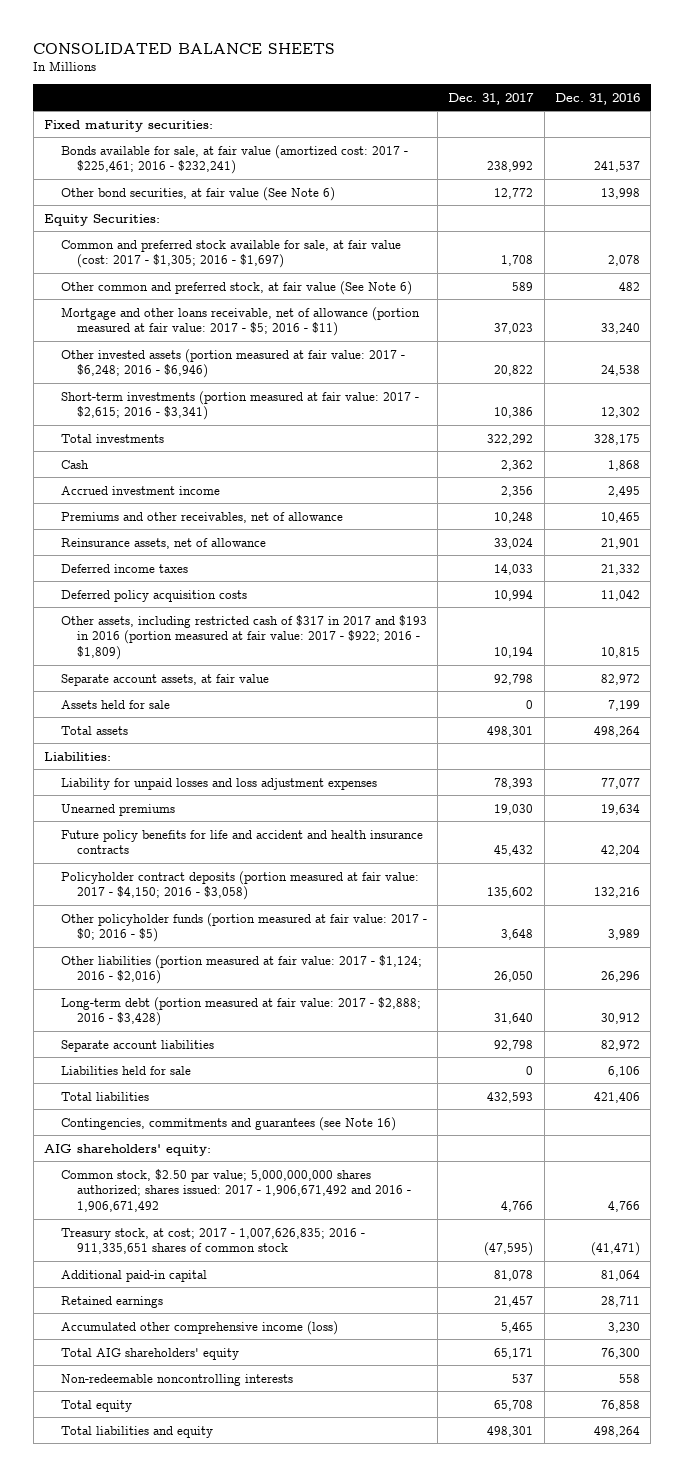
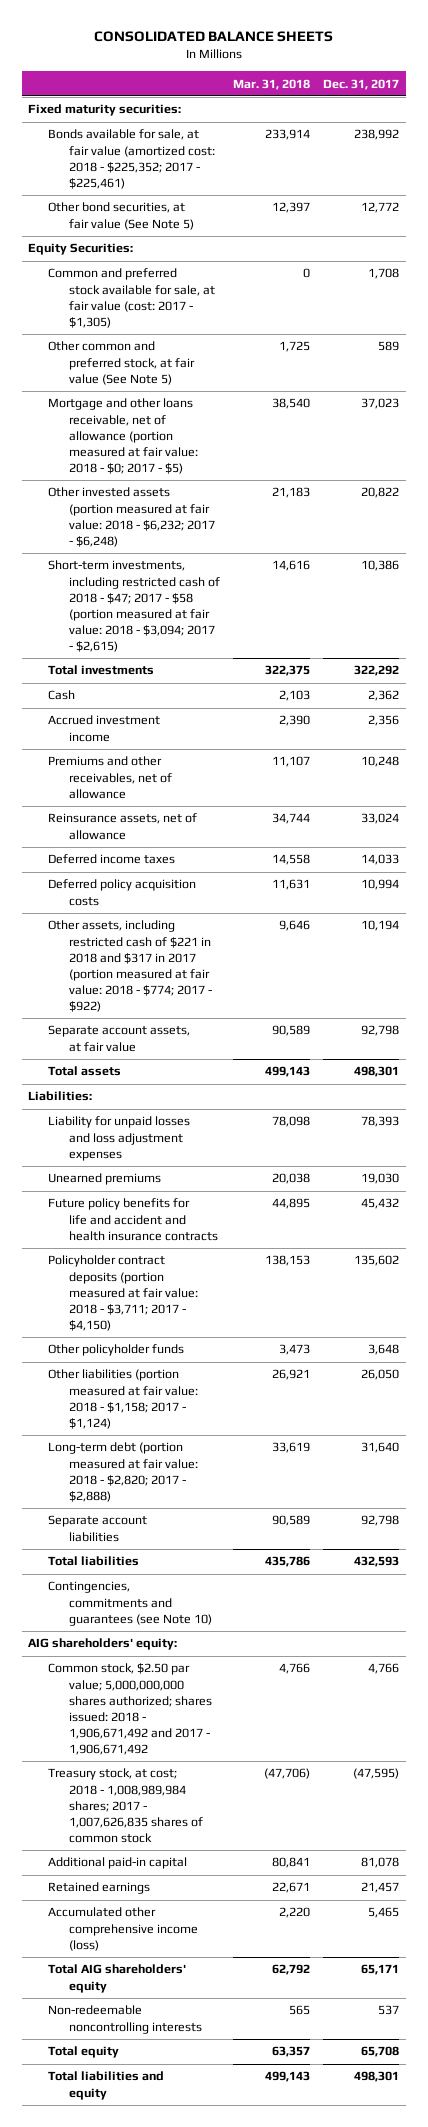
[554,92,640,105] Dec. 31, 2016 -> none
none -> [232,78,310,90] Mar. 31, 2018
[60,144,408,175] Bonds available for sale, at fair value (amortized cost: 2017 - $225,461; 2016 - $232,241) -> [48,129,215,189] Bonds available for sale, at fair value (amortized cost: 2018 - $225,352; 2017 - $225,461)
[60,186,335,201] Other bond securities, at fair value (See Note 6) -> [48,202,194,230] Other bond securities, at fair value (See Note 5)
[60,239,401,269] Common and preferred stock available for sale, at fair value (cost: 2017 - $1,305; 2016 - $1,697) -> [48,268,215,328] Common and preferred stock available for sale, at fair value (cost: 2017 - $1,305)
[60,280,412,295] Other common and preferred stock, at fair value (See Note 6) -> [48,341,195,385] Other common and preferred stock, at fair value (See Note 5)
[60,306,420,337] Mortgage and other loans receivable, net of allowance (portion measured at fair value: 2017 - $5; 2016 - $11) -> [48,398,198,474] Mortgage and other loans receivable, net of allowance (portion measured at fair value: 2018 - $0; 2017 - $5)
[60,348,405,379] Other invested assets (portion measured at fair value: 2017 - $6,248; 2016 - $6,946) -> [48,487,215,547] Other invested assets (portion measured at fair value: 2018 - $6,232; 2017 - $6,248)
[60,390,419,421] Short-term investments (portion measured at fair value: 2017 - $2,615; 2016 - $3,341) -> [48,560,220,652] Short-term investments, including restricted cash of 2018 - $47; 2017 - $58 (portion measured at fair value: 2018 - $3,094; 2017 - $2,615)
[60,614,427,661] Other assets, including restricted cash of $317 in 2017 and $193 in 2016 (portion measured at fair value: 2017 - $922; 2016 - $1,809) -> [48,920,212,1012] Other assets, including restricted cash of $221 in 2018 and $317 in 2017 (portion measured at fair value: 2018 - $774; 2017 - $922)
[60,699,170,709] Assets held for sale -> none
[60,870,419,901] Policyholder contract deposits (portion measured at fair value: 2017 - $4,150; 2016 - $3,058) -> [48,1255,198,1331] Policyholder contract deposits (portion measured at fair value: 2018 - $3,711; 2017 - $4,150)
[60,912,427,943] Other policyholder funds (portion measured at fair value: 2017 - $0; 2016 - $5) -> [48,1344,185,1357] Other policyholder funds
[60,954,422,985] Other liabilities (portion measured at fair value: 2017 - $1,124; 2016 - $2,016) -> [48,1369,198,1429] Other liabilities (portion measured at fair value: 2018 - $1,158; 2017 - $1,124)
[60,996,421,1027] Long-term debt (portion measured at fair value: 2017 - $2,888; 2016 - $3,428) -> [48,1442,198,1502] Long-term debt (portion measured at fair value: 2018 - $2,820; 2017 - $2,888)
[60,1065,191,1075] Liabilities held for sale -> none
[60,1116,396,1131] Contingencies, commitments and guarantees (see Note 16) -> [48,1581,212,1626] Contingencies, commitments and guarantees (see Note 10)
[60,1168,411,1213] Common stock, $2.50 par value; 5,000,000,000 shares authorized; shares issued: 2017 - 1,906,671,492 and 2016 - 1,906,671,492 -> [48,1663,212,1755] Common stock, $2.50 par value; 5,000,000,000 shares authorized; shares issued: 2018 - 1,906,671,492 and 2017 - 1,906,671,492
[60,1227,365,1255] Treasury stock, at cost; 2017 - 1,007,626,835; 2016 - 911,335,651 shares of common stock -> [48,1768,203,1843] Treasury stock, at cost; 2018 - 1,008,989,984 shares; 2017 - 1,007,626,835 shares of common stock

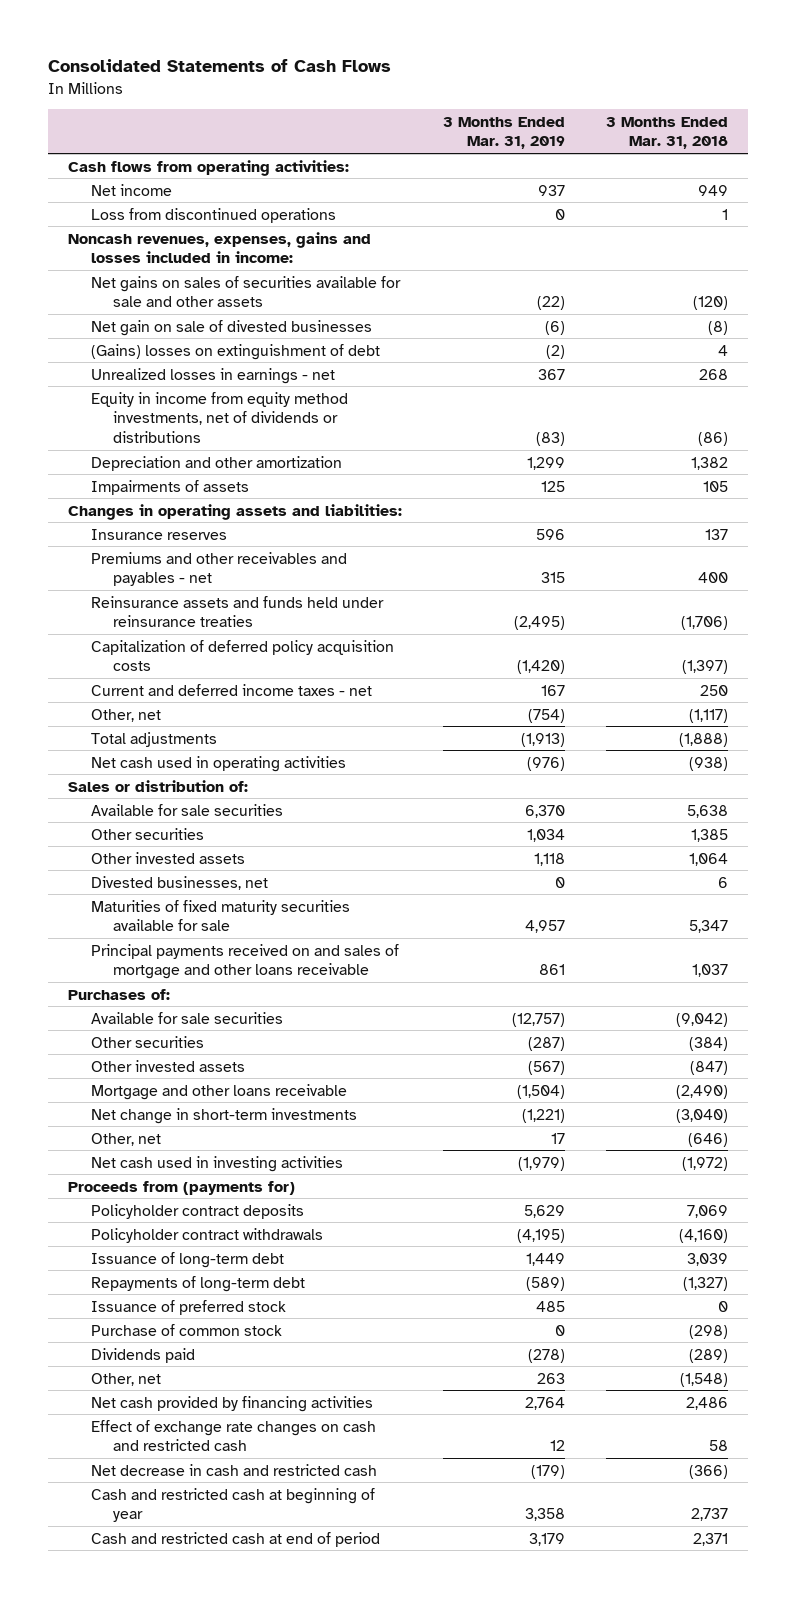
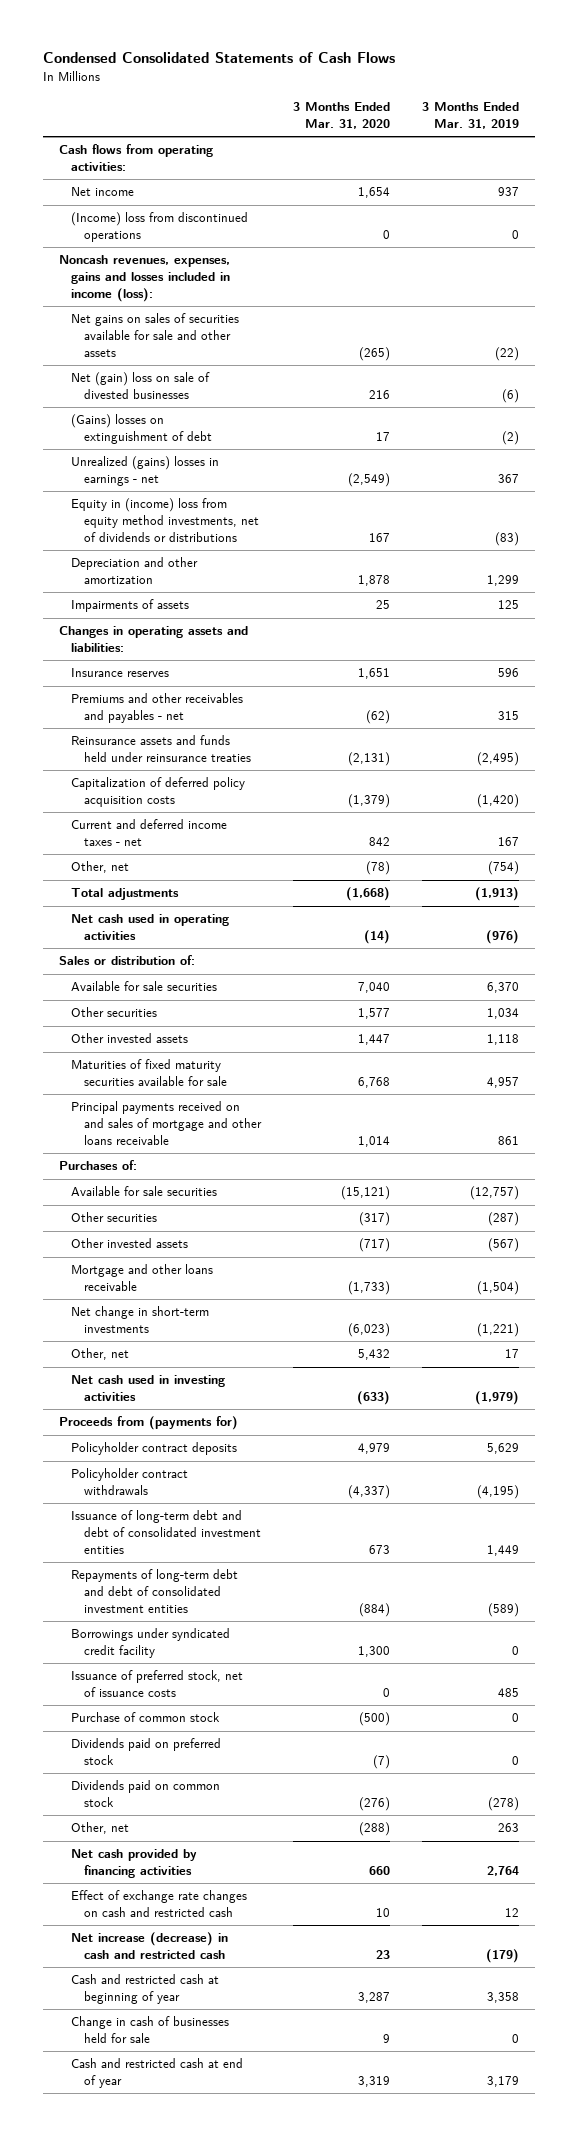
[48,59,392,73] Consolidated Statements of Cash Flows -> [42,52,395,64] Condensed Consolidated Statements of Cash Flows
[605,116,728,150] 3 Months Ended Mar. 31, 2018 -> none
none -> [292,102,390,129] 3 Months Ended Mar. 31, 2020
[90,207,336,223] Loss from discontinued operations -> [71,212,249,243] (Income) loss from discontinued operations
[68,231,372,264] Noncash revenues, expenses, gains and losses included in income: -> [58,255,231,302] Noncash revenues, expenses, gains and losses included in income (loss):
[90,319,372,336] Net gain on sale of divested businesses -> [71,372,211,400] Net (gain) loss on sale of divested businesses
[90,367,335,384] Unrealized losses in earnings - net -> [71,456,220,487] Unrealized (gains) losses in earnings - net
[90,391,348,443] Equity in income from equity method investments, net of dividends or distributions -> [71,498,259,542] Equity in (income) loss from equity method investments, net of dividends or distributions
[90,875,268,890] Divested businesses, net -> none
[90,1251,284,1268] Issuance of long-term debt -> [71,1510,261,1554] Issuance of long-term debt and debt of consolidated investment entities
[90,1275,305,1292] Repayments of long-term debt -> [71,1569,239,1613] Repayments of long-term debt and debt of consolidated investment entities
none -> [71,1628,231,1659] Borrowings under syndicated credit facility
[90,1299,286,1315] Issuance of preferred stock -> [71,1670,244,1698] Issuance of preferred stock, net of issuance costs
none -> [71,1738,222,1766] Dividends paid on preferred stock
[90,1347,195,1363] Dividends paid -> [71,1780,221,1808] Dividends paid on common stock
[90,1463,377,1476] Net decrease in cash and restricted cash -> [71,1932,229,1960] Net increase (decrease) in cash and restricted cash
none -> [71,2016,230,2044] Change in cash of businesses held for sale
[90,1531,380,1547] Cash and restricted cash at end of period -> [71,2058,244,2089] Cash and restricted cash at end of year

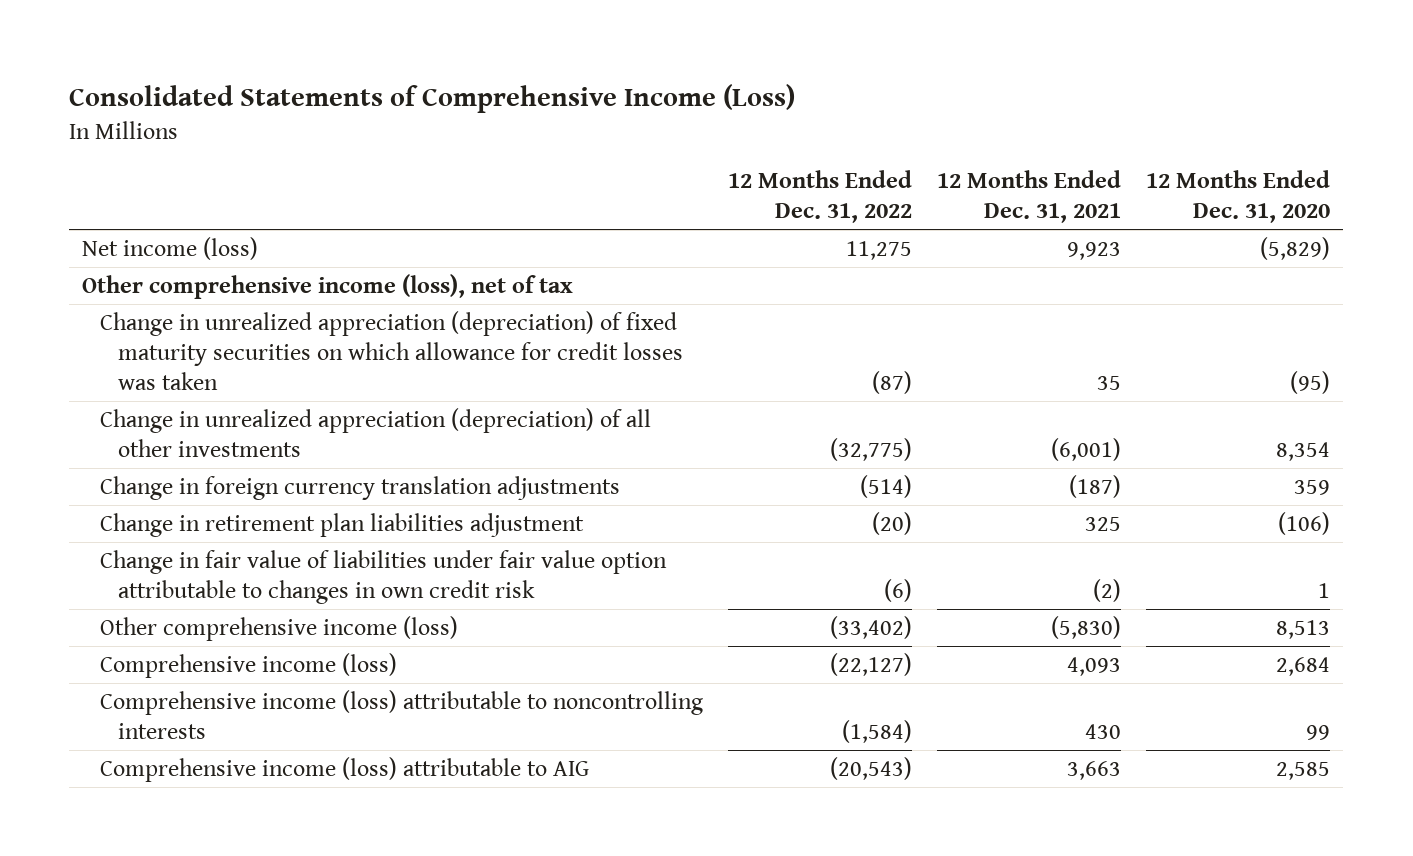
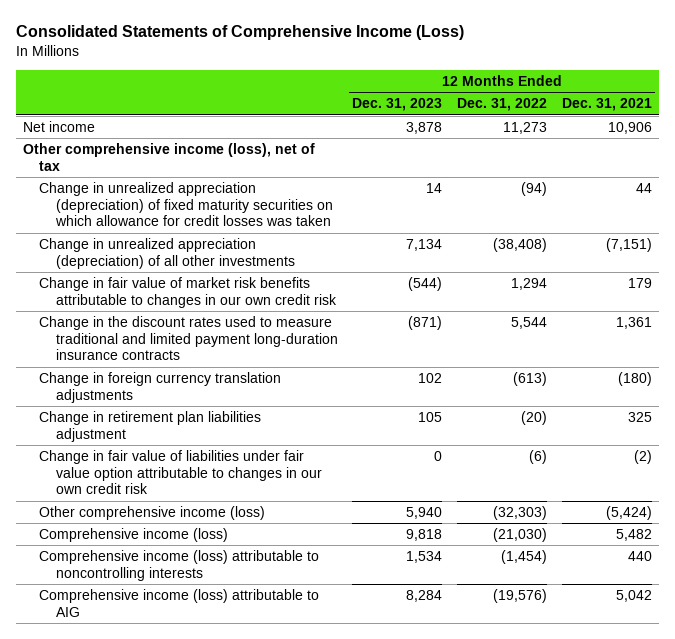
[1146,170,1331,224] 12 Months Ended Dec. 31, 2020 -> none
none -> [352,98,443,112] Dec. 31, 2023
[82,236,259,260] Net income (loss) -> [23,120,96,132] Net income
[846,240,913,260] 11,275 -> [503,121,548,134] 11,273
[1067,241,1122,260] 9,923 -> [607,121,652,134] 10,906
[872,370,913,394] (87) -> [521,181,548,196] (94)
[1097,375,1122,390] 35 -> [635,182,652,193] 44
[830,437,913,461] (32,775) -> [493,237,548,252] (38,408)
[1051,437,1122,461] (6,001) -> [605,237,652,252] (7,151)
none -> [39,276,337,308] Change in fair value of market risk benefits attributable to changes in our own credit risk
none -> [39,315,338,361] Change in the discount rates used to measure traditional and limited payment long-duration insurance contracts
[860,474,913,498] (514) -> [513,371,548,386] (613)
[1069,474,1122,498] (187) -> [617,371,652,386] (180)
[99,549,667,604] Change in fair value of liabilities under fair value option attributable to changes in own credit risk -> [39,449,322,495] Change in fair value of liabilities under fair value option attributable to changes in our own credit risk
[830,615,913,639] (33,402) -> [493,505,548,520] (32,303)
[1051,615,1122,639] (5,830) -> [605,505,652,520] (5,424)
[830,652,913,676] (22,127) -> [493,527,548,542] (21,030)
[1067,656,1122,676] 4,093 -> [615,528,652,541] 5,482
[842,719,913,743] (1,584) -> [501,549,548,564] (1,454)
[1085,723,1122,739] 430 -> [627,550,652,561] 440
[830,756,913,780] (20,543) -> [493,588,548,603] (19,576)
[1067,760,1122,780] 3,663 -> [615,589,652,602] 5,042

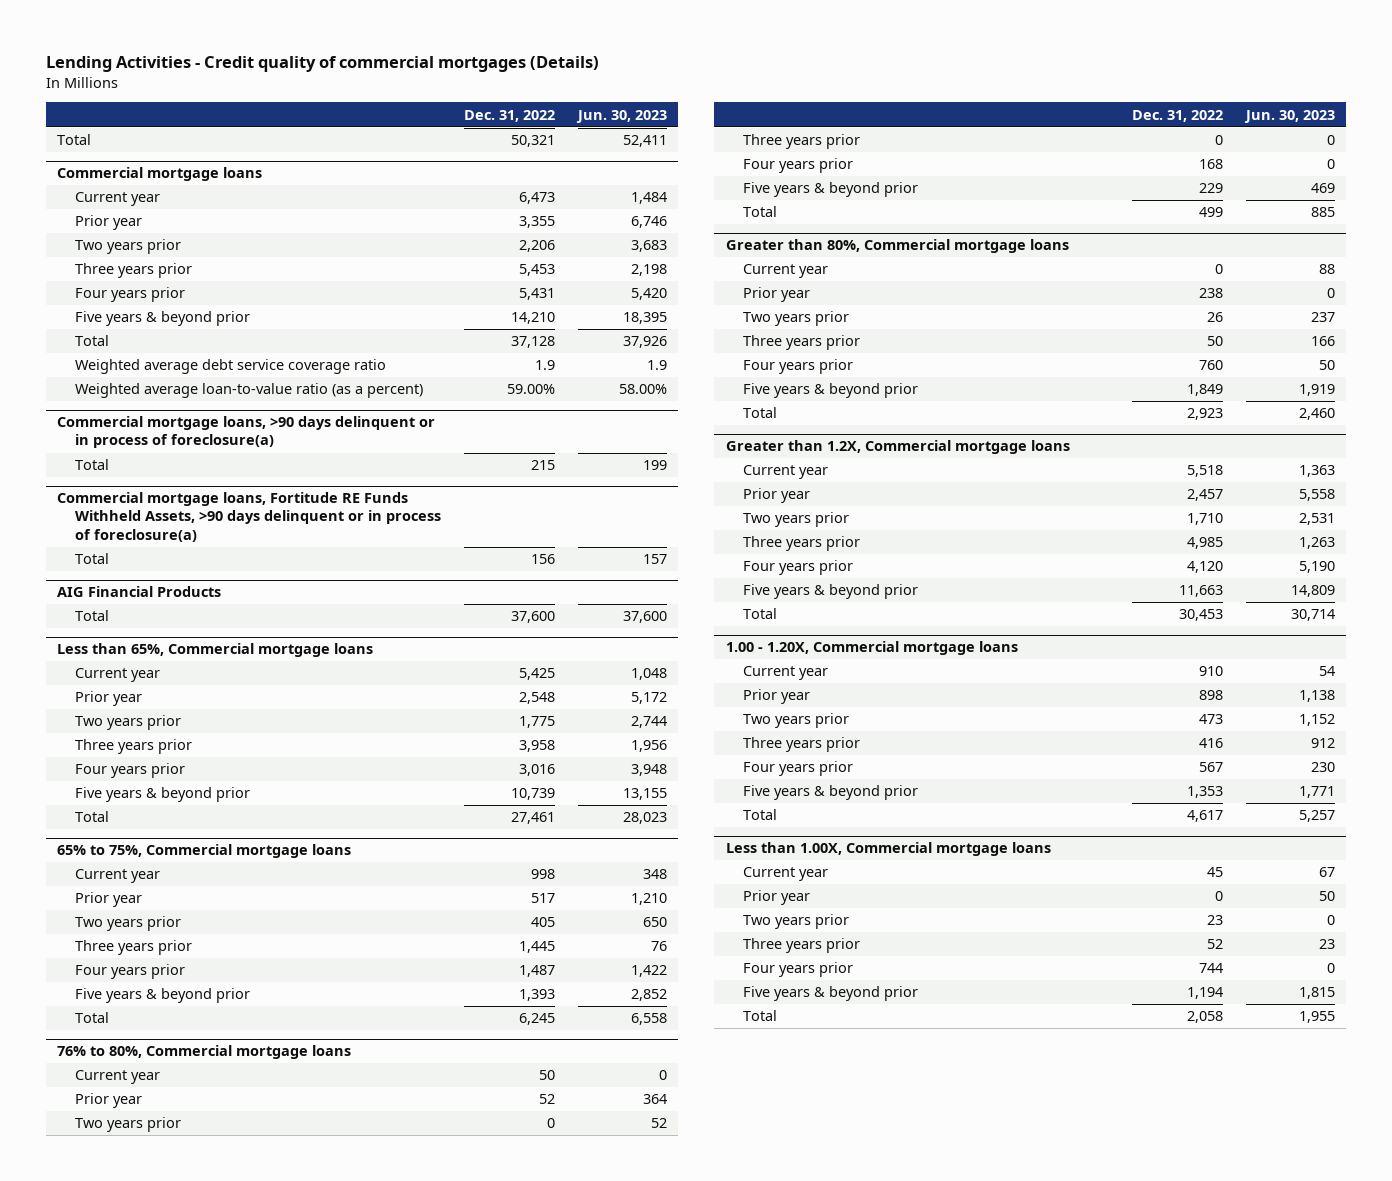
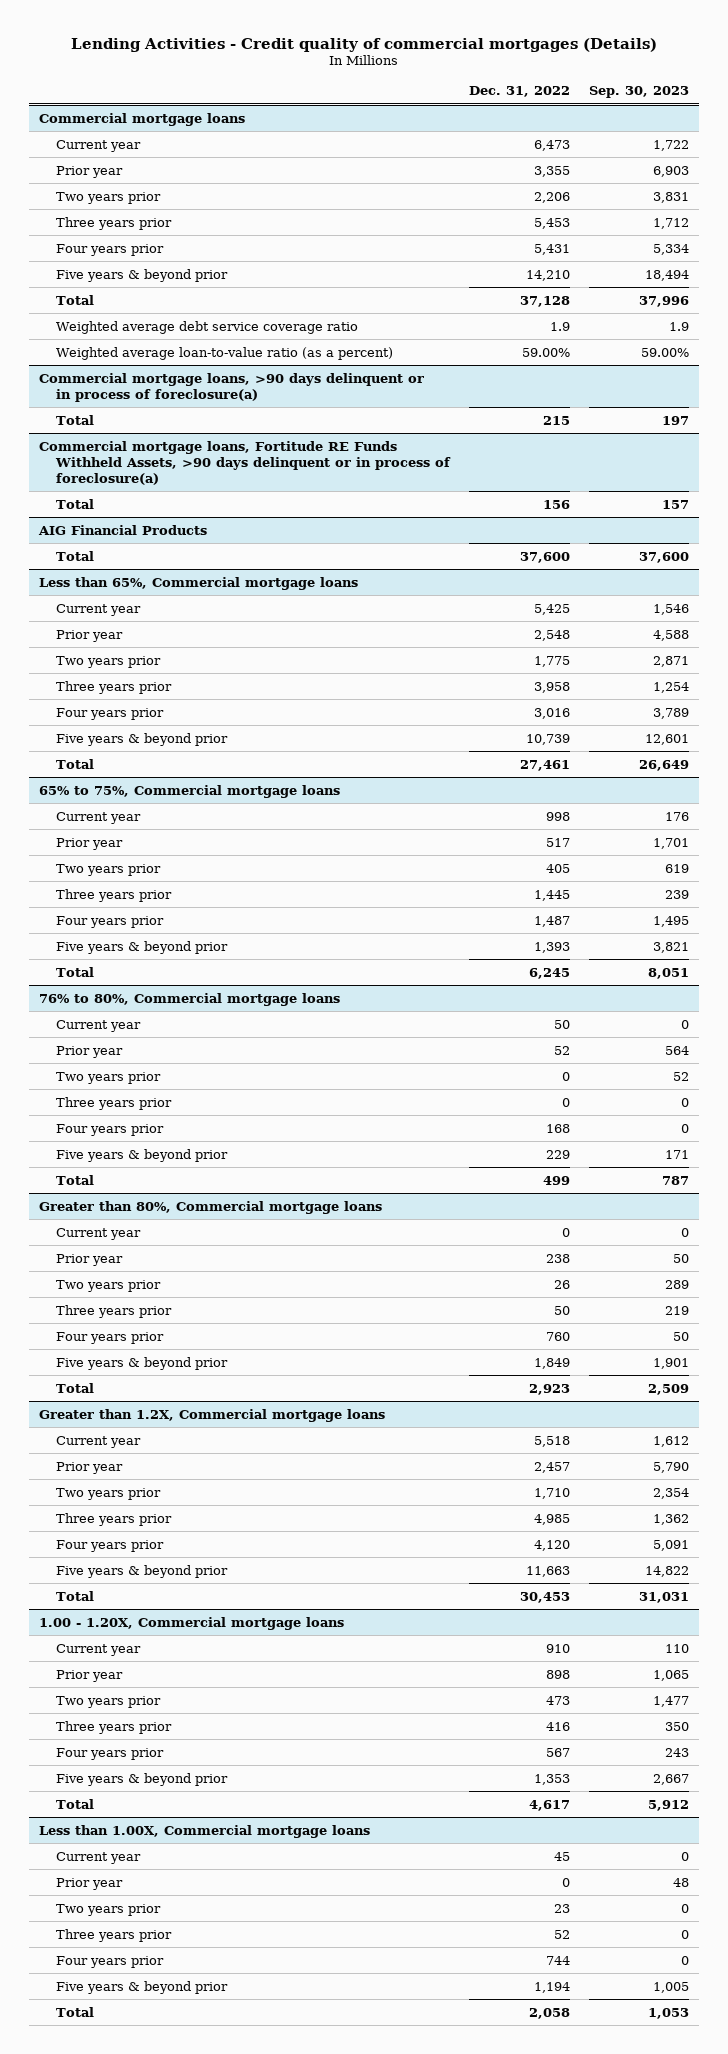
[575,109,667,123] Jun. 30, 2023 -> none
none -> [589,86,690,99] Sep. 30, 2023
[57,134,92,146] Total -> none

